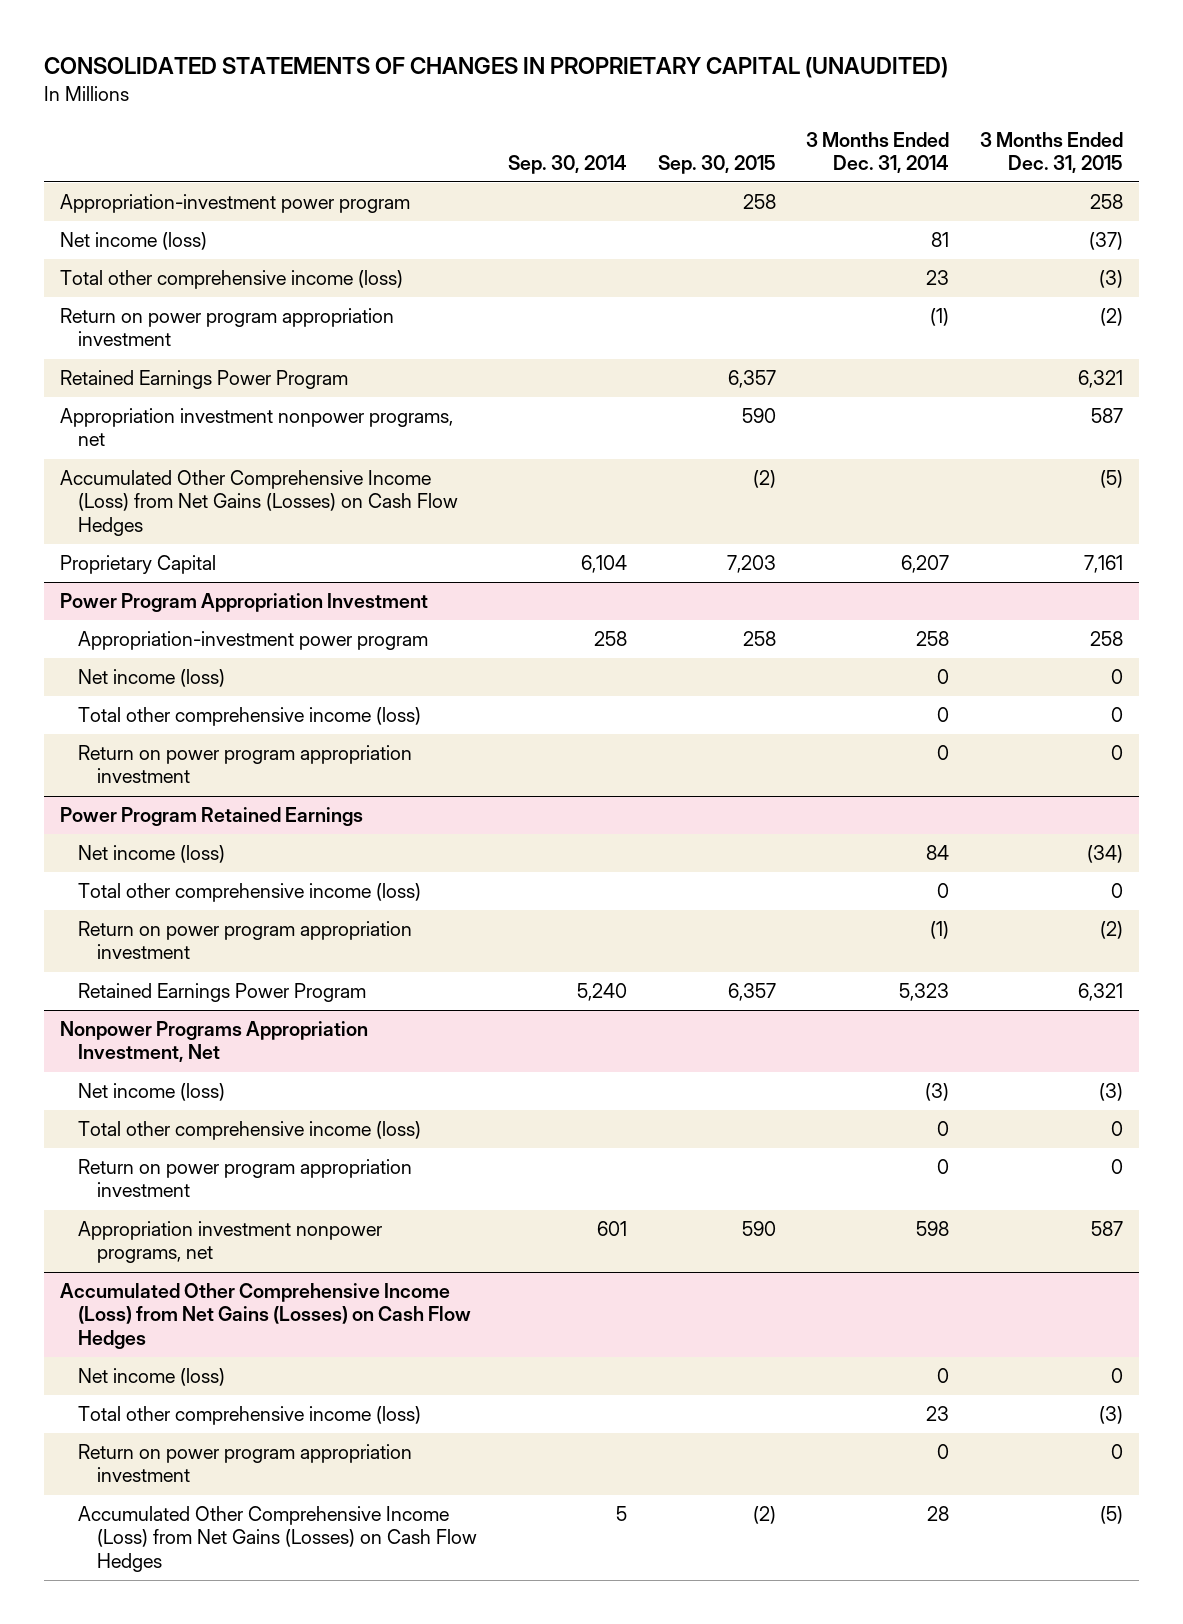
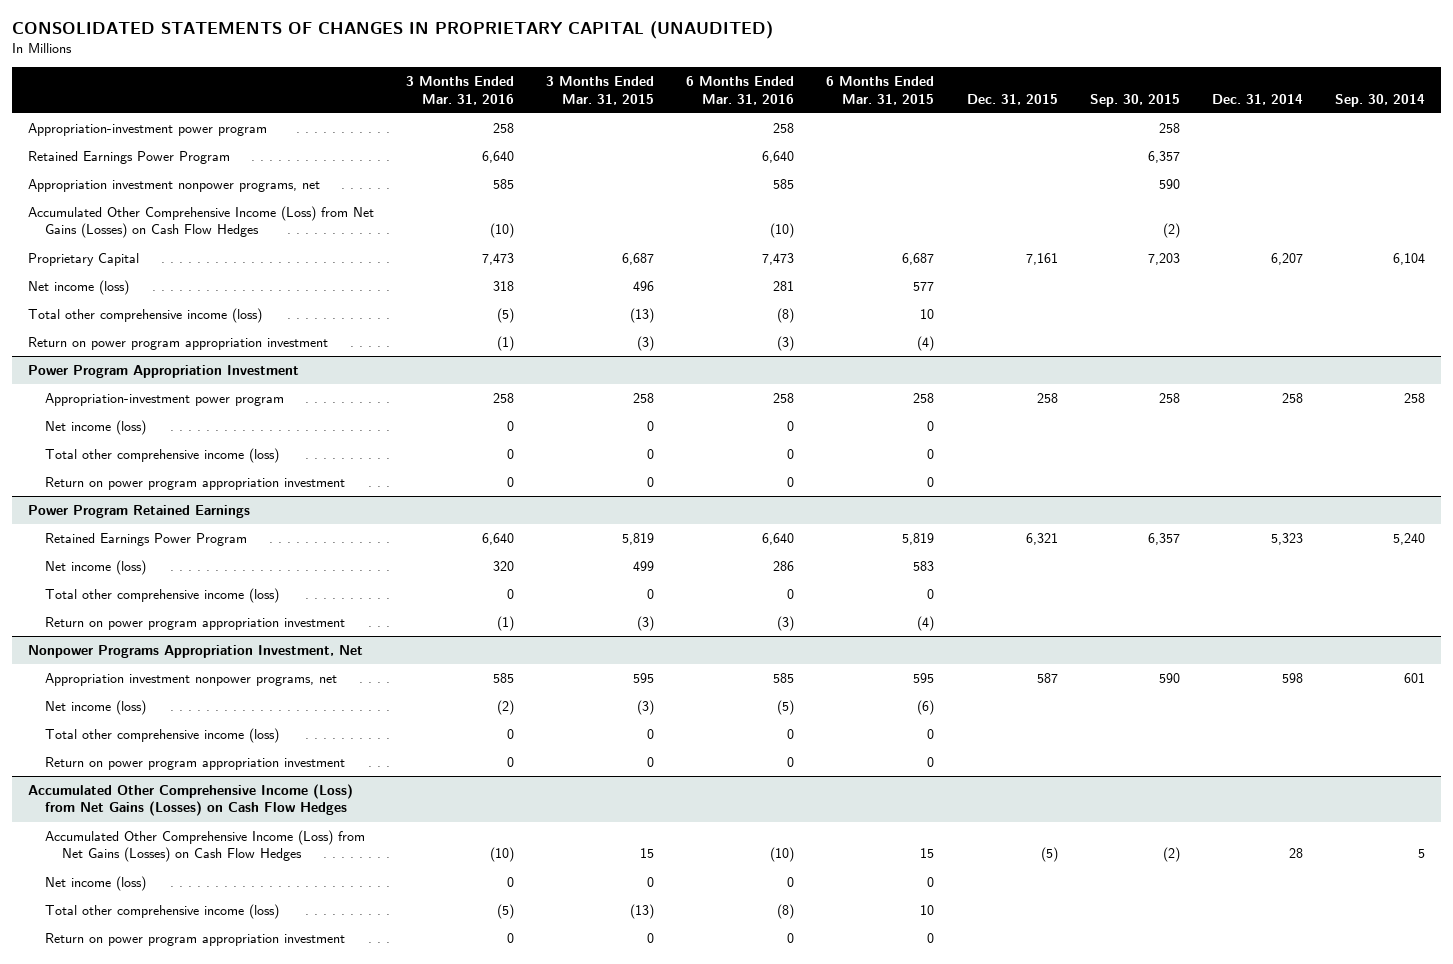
[806,131,950,173] 3 Months Ended Dec. 31, 2014 -> none
[980,131,1124,173] 3 Months Ended Dec. 31, 2015 -> none
none -> [406,76,515,105] 3 Months Ended Mar. 31, 2016
none -> [546,76,655,105] 3 Months Ended Mar. 31, 2015
none -> [686,76,795,105] 6 Months Ended Mar. 31, 2016
none -> [826,76,935,105] 6 Months Ended Mar. 31, 2015
none -> [966,93,1058,105] Dec. 31, 2015
none -> [1211,93,1303,105] Dec. 31, 2014
[59,232,207,251] Net income (loss) -> [27,280,129,296] Net income (loss)
[59,270,403,290] Total other comprehensive income (loss) -> [27,308,262,324] Total other comprehensive income (loss)
[59,308,394,347] Return on power program appropriation investment -> [27,337,328,351] Return on power program appropriation investment
[78,983,367,1003] Retained Earnings Power Program -> [44,533,247,547] Retained Earnings Power Program
[78,1221,383,1264] Appropriation investment nonpower programs, net -> [44,673,337,687] Appropriation investment nonpower programs, net
[78,1506,477,1572] Accumulated Other Comprehensive Income (Loss) from Net Gains (Losses) on Cash Flow Hedges -> [44,830,365,863] Accumulated Other Comprehensive Income (Loss) from Net Gains (Losses) on Cash Flow Hedges

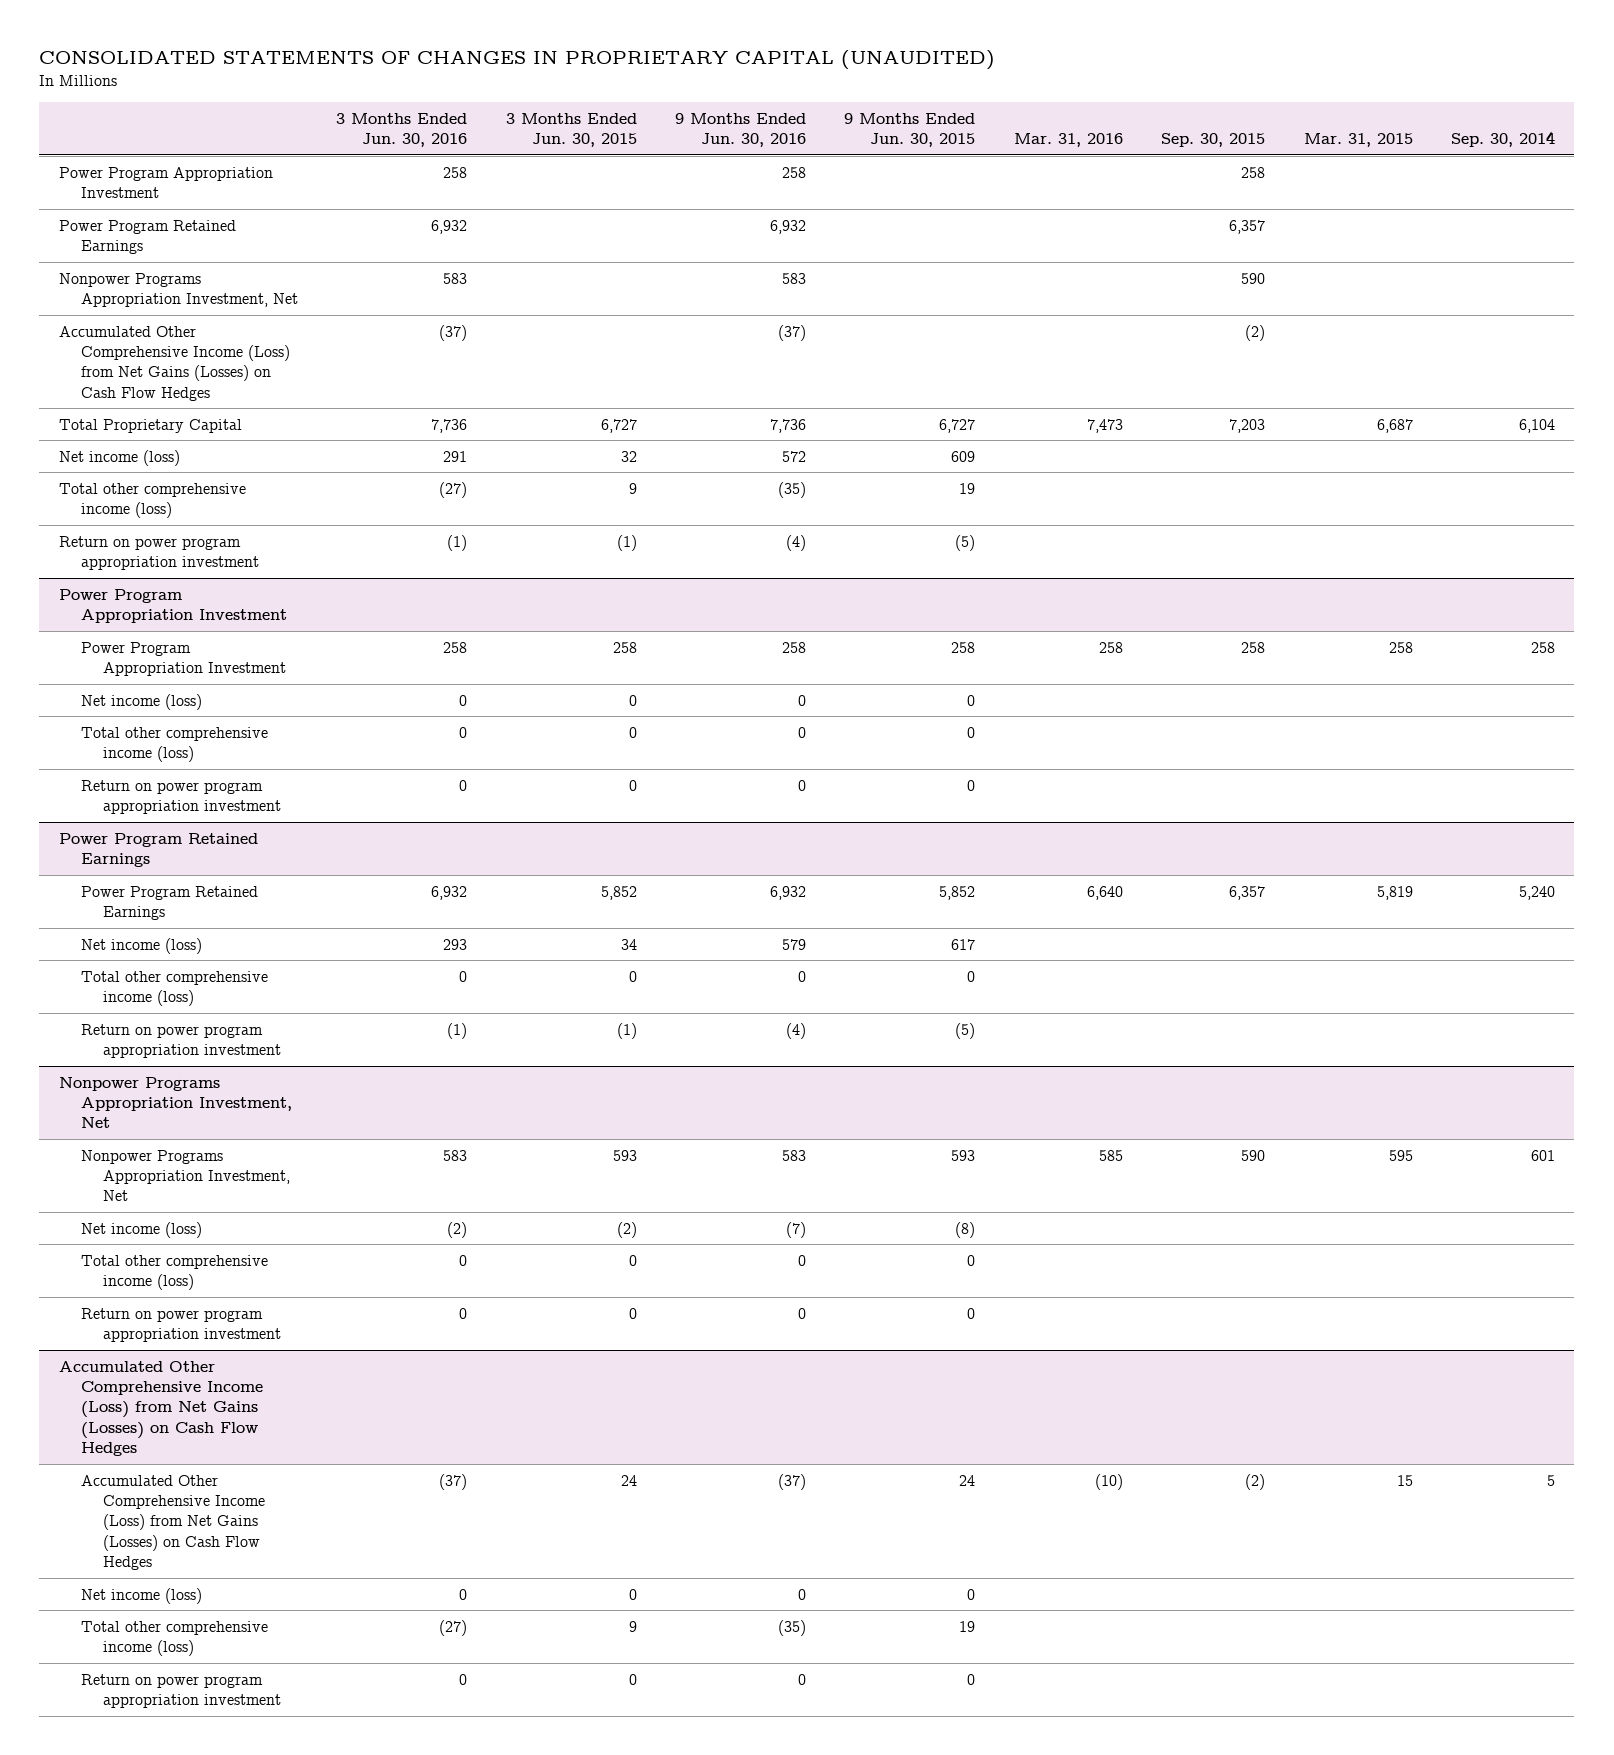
[406,76,515,105] 3 Months Ended Mar. 31, 2016 -> none
[546,76,655,105] 3 Months Ended Mar. 31, 2015 -> none
[686,76,795,105] 6 Months Ended Mar. 31, 2016 -> none
[826,76,935,105] 6 Months Ended Mar. 31, 2015 -> none
[966,93,1058,105] Dec. 31, 2015 -> none
[1211,93,1303,105] Dec. 31, 2014 -> none
none -> [336,112,468,148] 3 Months Ended Jun. 30, 2016
none -> [505,112,637,148] 3 Months Ended Jun. 30, 2015
none -> [675,112,807,148] 9 Months Ended Jun. 30, 2016
none -> [844,112,976,148] 9 Months Ended Jun. 30, 2015
none -> [1013,133,1123,148] Mar. 31, 2016
none -> [1303,133,1413,148] Mar. 31, 2015
[27,123,267,137] Appropriation-investment power program -> [58,166,273,199] Power Program Appropriation Investment
[27,151,230,165] Retained Earnings Power Program -> [58,219,236,255] Power Program Retained Earnings
[27,179,320,193] Appropriation investment nonpower programs, net -> [58,272,298,308] Nonpower Programs Appropriation Investment, Net
[27,253,139,267] Proprietary Capital -> [58,418,242,433] Total Proprietary Capital
[44,393,284,407] Appropriation-investment power program -> [80,641,286,677] Power Program Appropriation Investment
[44,533,247,547] Retained Earnings Power Program -> [80,885,258,921] Power Program Retained Earnings
[44,673,337,687] Appropriation investment nonpower programs, net -> [80,1149,290,1202] Nonpower Programs Appropriation Investment, Net

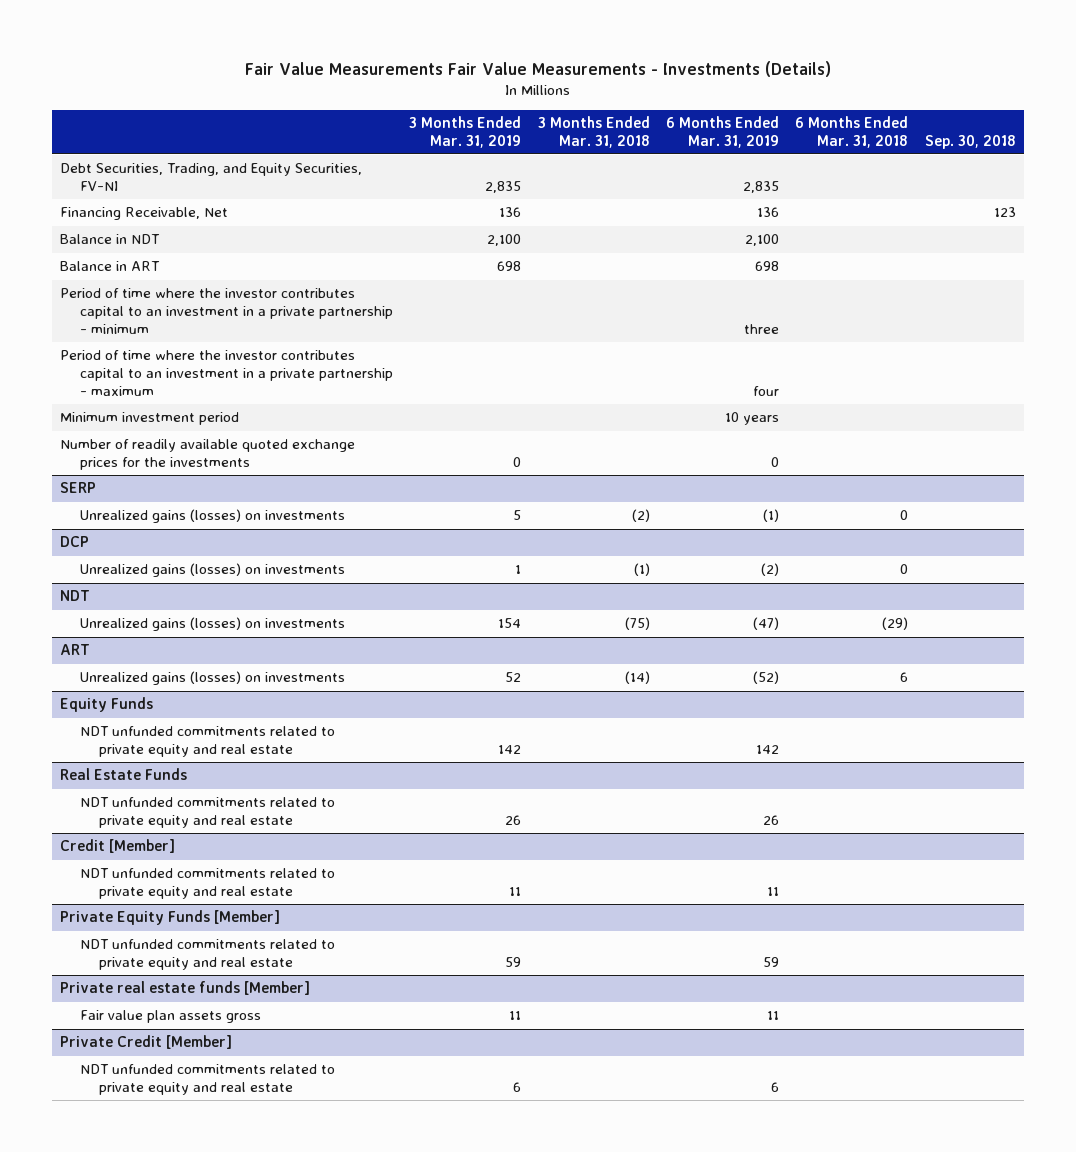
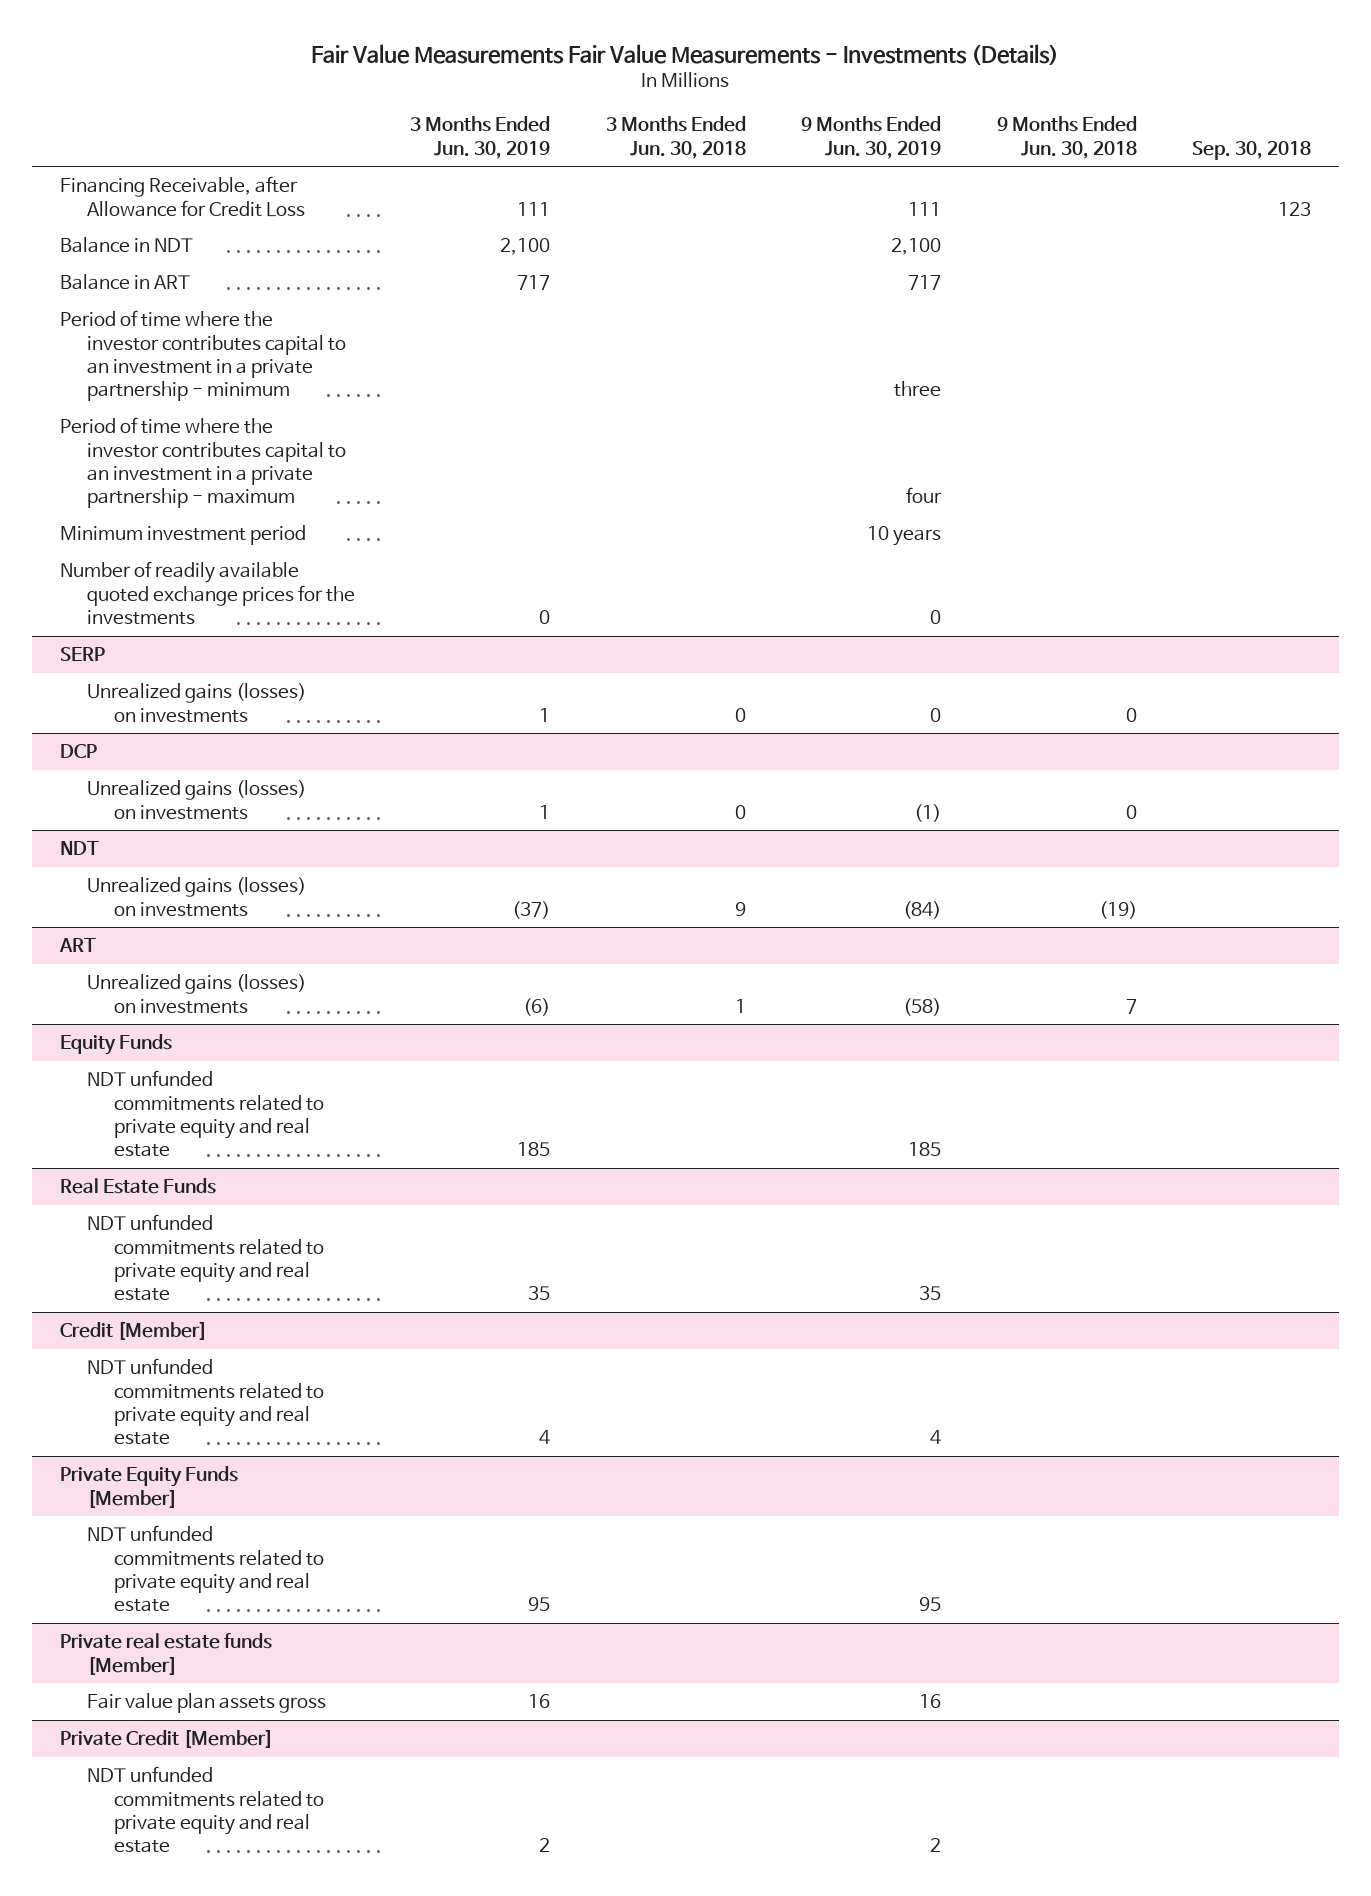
[409,115,522,148] 3 Months Ended Mar. 31, 2019 -> none
[537,115,650,148] 3 Months Ended Mar. 31, 2018 -> none
[665,115,779,148] 6 Months Ended Mar. 31, 2019 -> none
[795,115,909,148] 6 Months Ended Mar. 31, 2018 -> none
none -> [410,116,551,159] 3 Months Ended Jun. 30, 2019
none -> [605,116,746,159] 3 Months Ended Jun. 30, 2018
none -> [801,116,942,159] 9 Months Ended Jun. 30, 2019
none -> [996,116,1137,159] 9 Months Ended Jun. 30, 2018
[59,163,362,191] Debt Securities, Trading, and Equity Securities, FV-NI -> none
[59,207,228,221] Financing Receivable, Net -> [59,176,305,217] Financing Receivable, after Allowance for Credit Loss

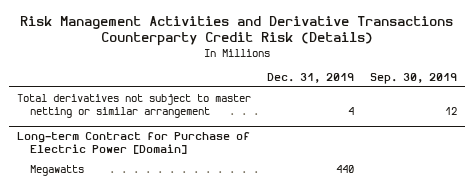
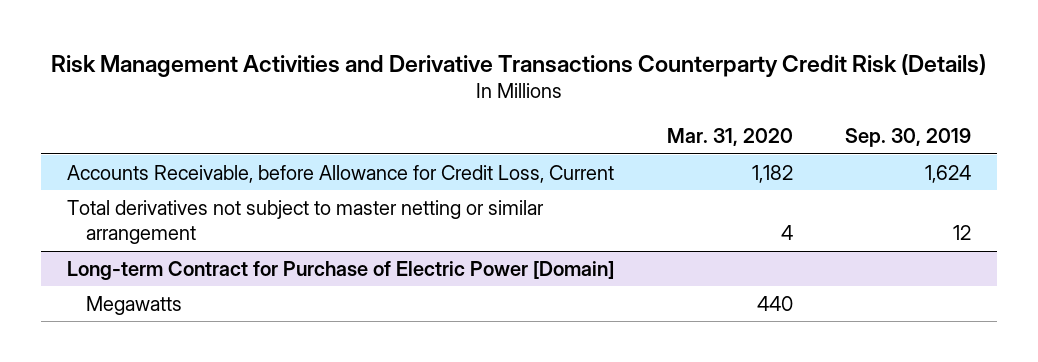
[267,73,355,84] Dec. 31, 2019 -> none
none -> [666,128,793,147] Mar. 31, 2020
none -> [67,164,615,183] Accounts Receivable, before Allowance for Credit Loss, Current

